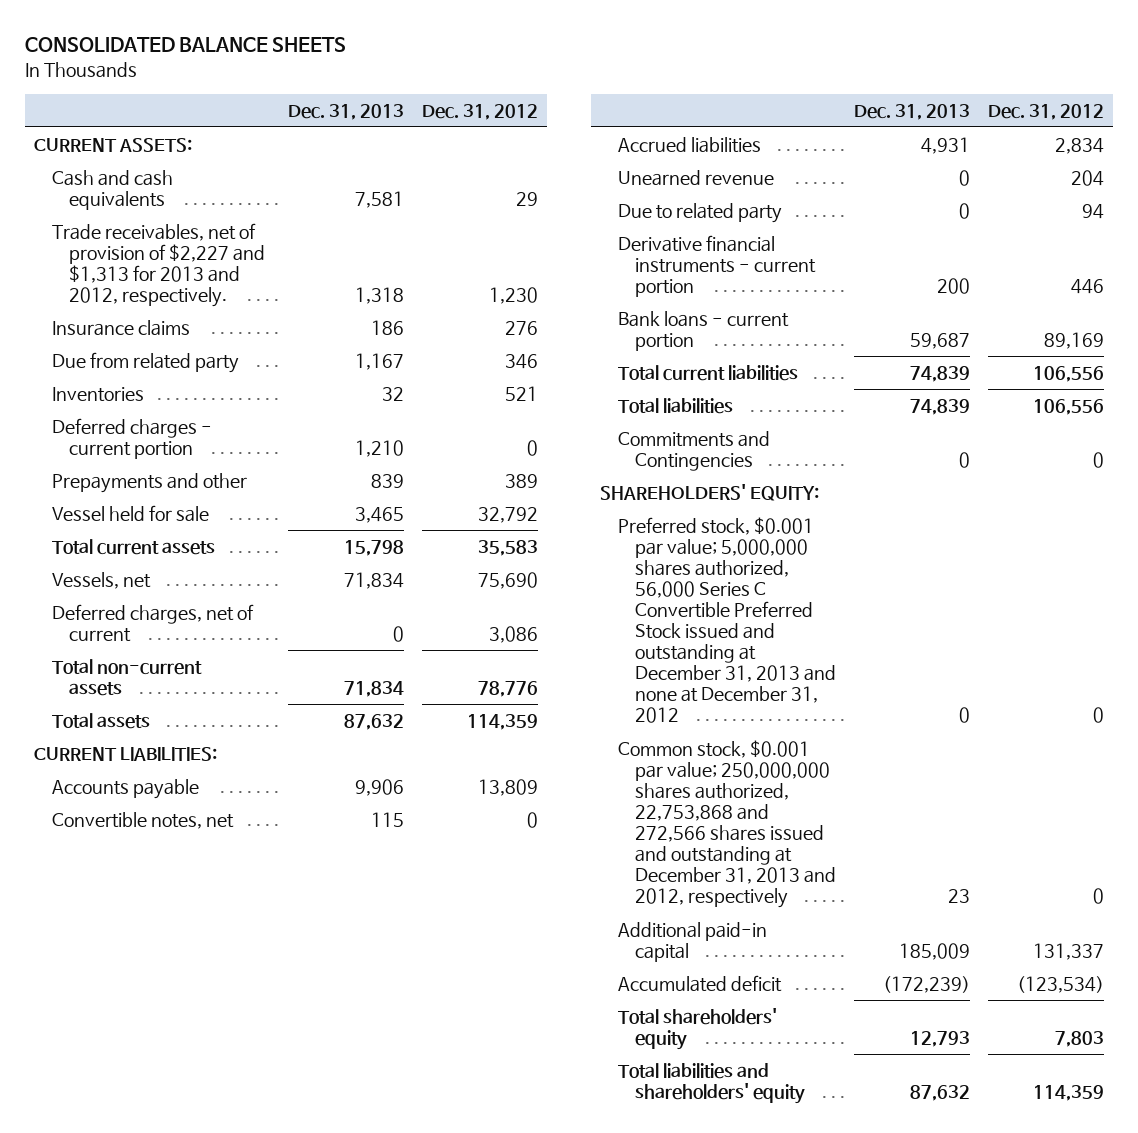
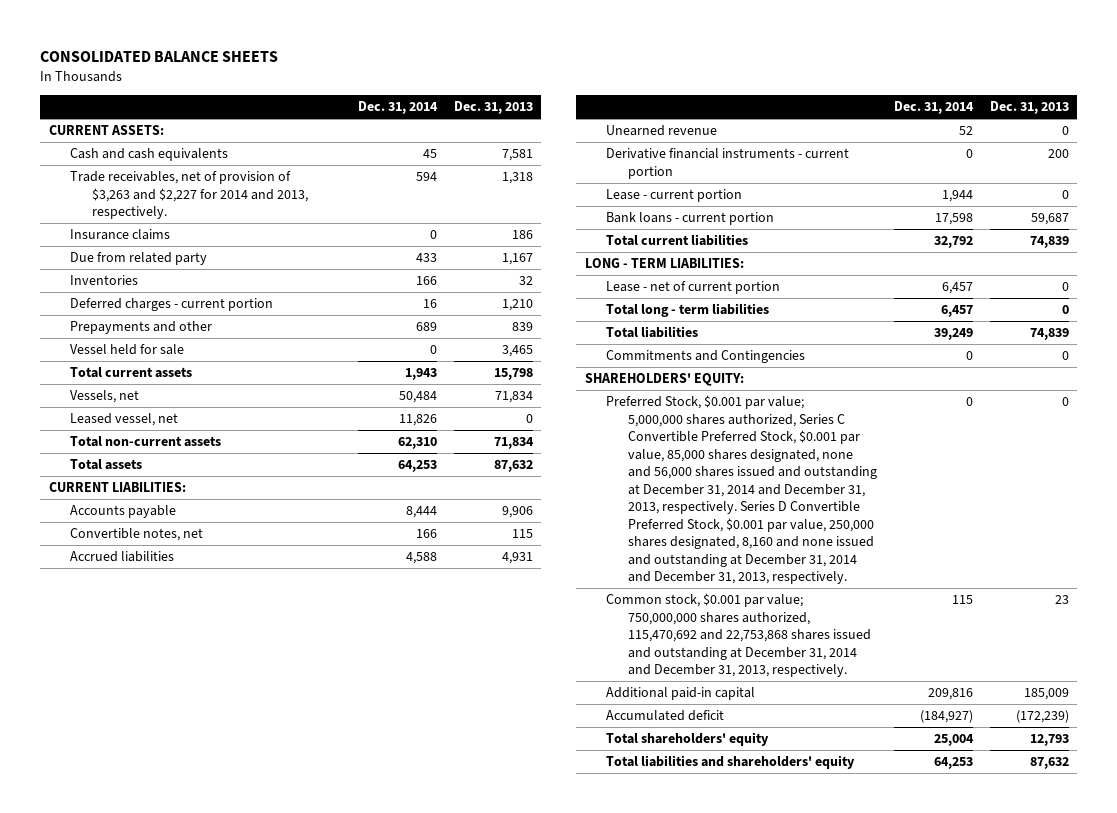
[422,103,539,120] Dec. 31, 2012 -> none
none -> [357,101,438,115] Dec. 31, 2014
[51,223,266,308] Trade receivables, net of provision of $2,227 and $1,313 for 2013 and 2012, respectively. -> [70,171,309,220] Trade receivables, net of provision of $3,263 and $2,227 for 2014 and 2013, respectively.
[51,604,254,643] Deferred charges, net of current -> none
none -> [70,413,179,427] Leased vessel, net
[617,203,782,224] Due to related party -> none
none -> [606,189,743,203] Lease - current portion
none -> [584,258,744,269] LONG - TERM LIABILITIES:
none -> [606,281,781,295] Lease - net of current portion
none -> [606,303,770,318] Total long - term liabilities
[617,517,837,724] Preferred stock, $0.001 par value; 5,000,000 shares authorized, 56,000 Series C Convertible Preferred Stock issued and outstanding at December 31, 2013 and none at December 31, 2012 -> [606,395,878,585] Preferred Stock, $0.001 par value; 5,000,000 shares authorized, Series C Convertible Preferred Stock, $0.001 par value, 85,000 shares designated, none and 56,000 shares issued and outstanding at December 31, 2014 and December 31, 2013, respectively. Series D Convertible Preferred Stock, $0.001 par value, 250,000 shares designated, 8,160 and none issued and outstanding at December 31, 2014 and December 31, 2013, respectively.
[617,740,837,909] Common stock, $0.001 par value; 250,000,000 shares authorized, 22,753,868 and 272,566 shares issued and outstanding at December 31, 2013 and 2012, respectively -> [606,593,872,678] Common stock, $0.001 par value; 750,000,000 shares authorized, 115,470,692 and 22,753,868 shares issued and outstanding at December 31, 2014 and December 31, 2013, respectively.

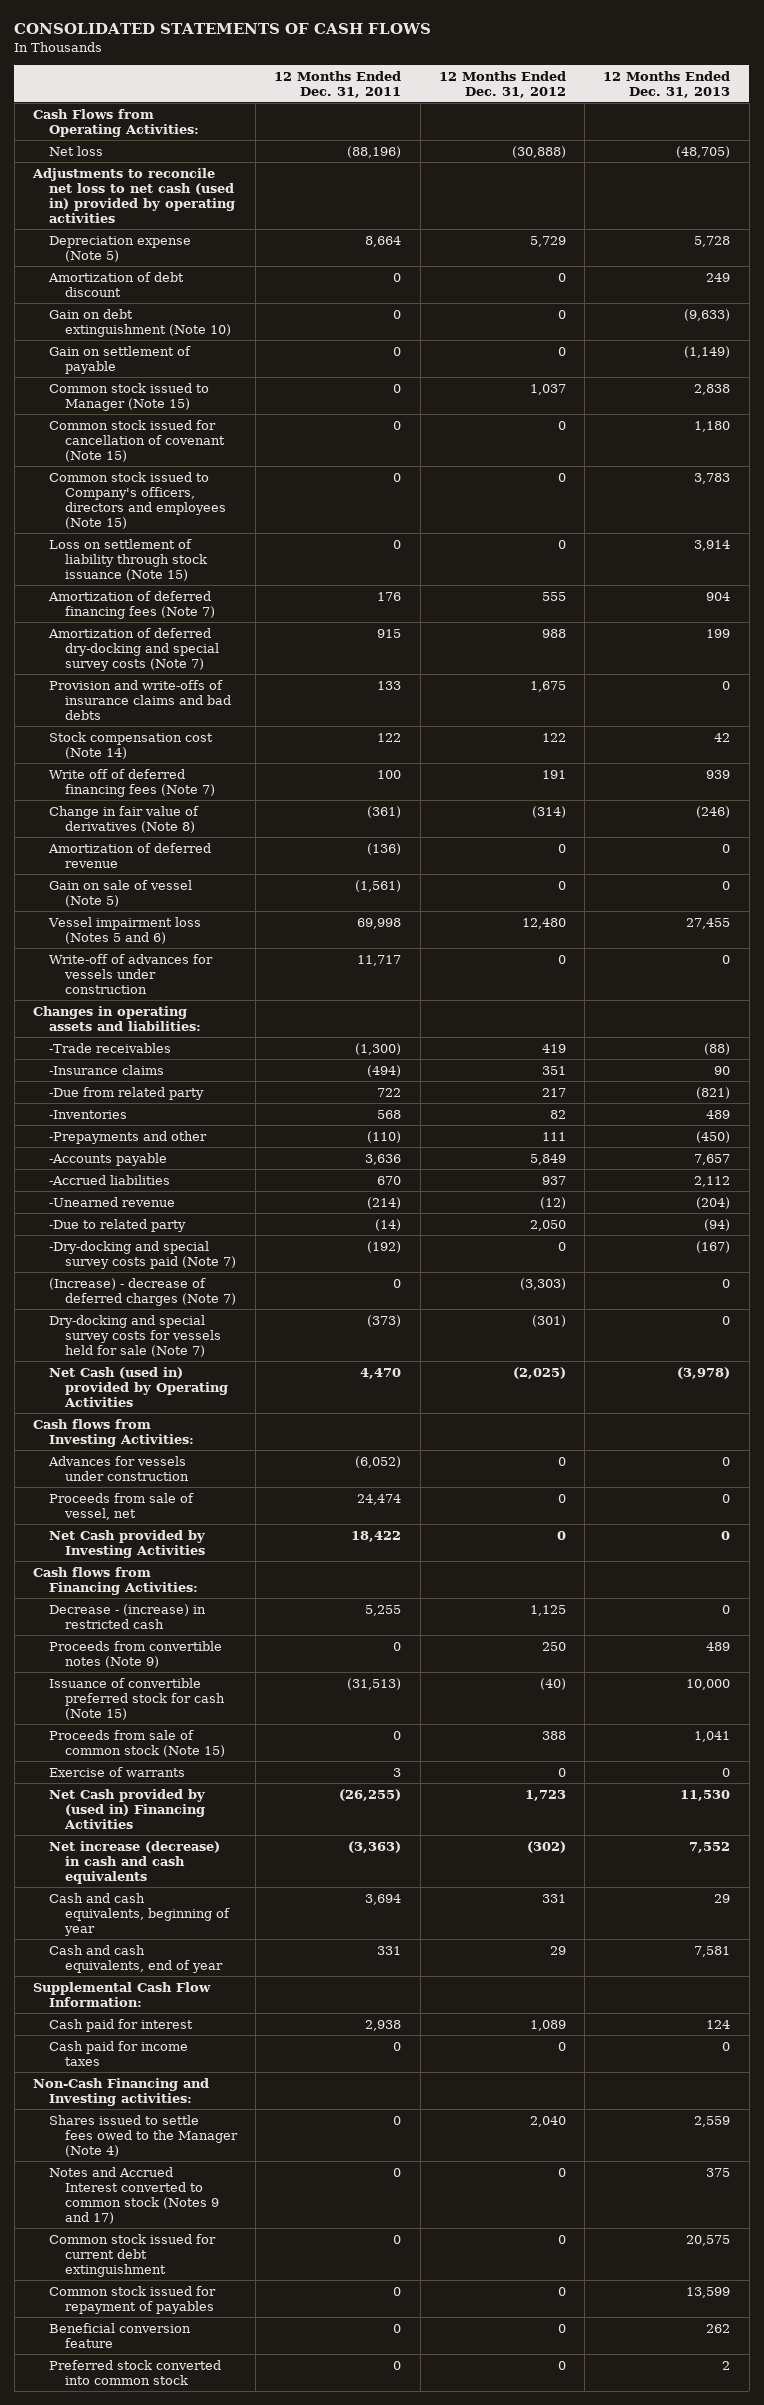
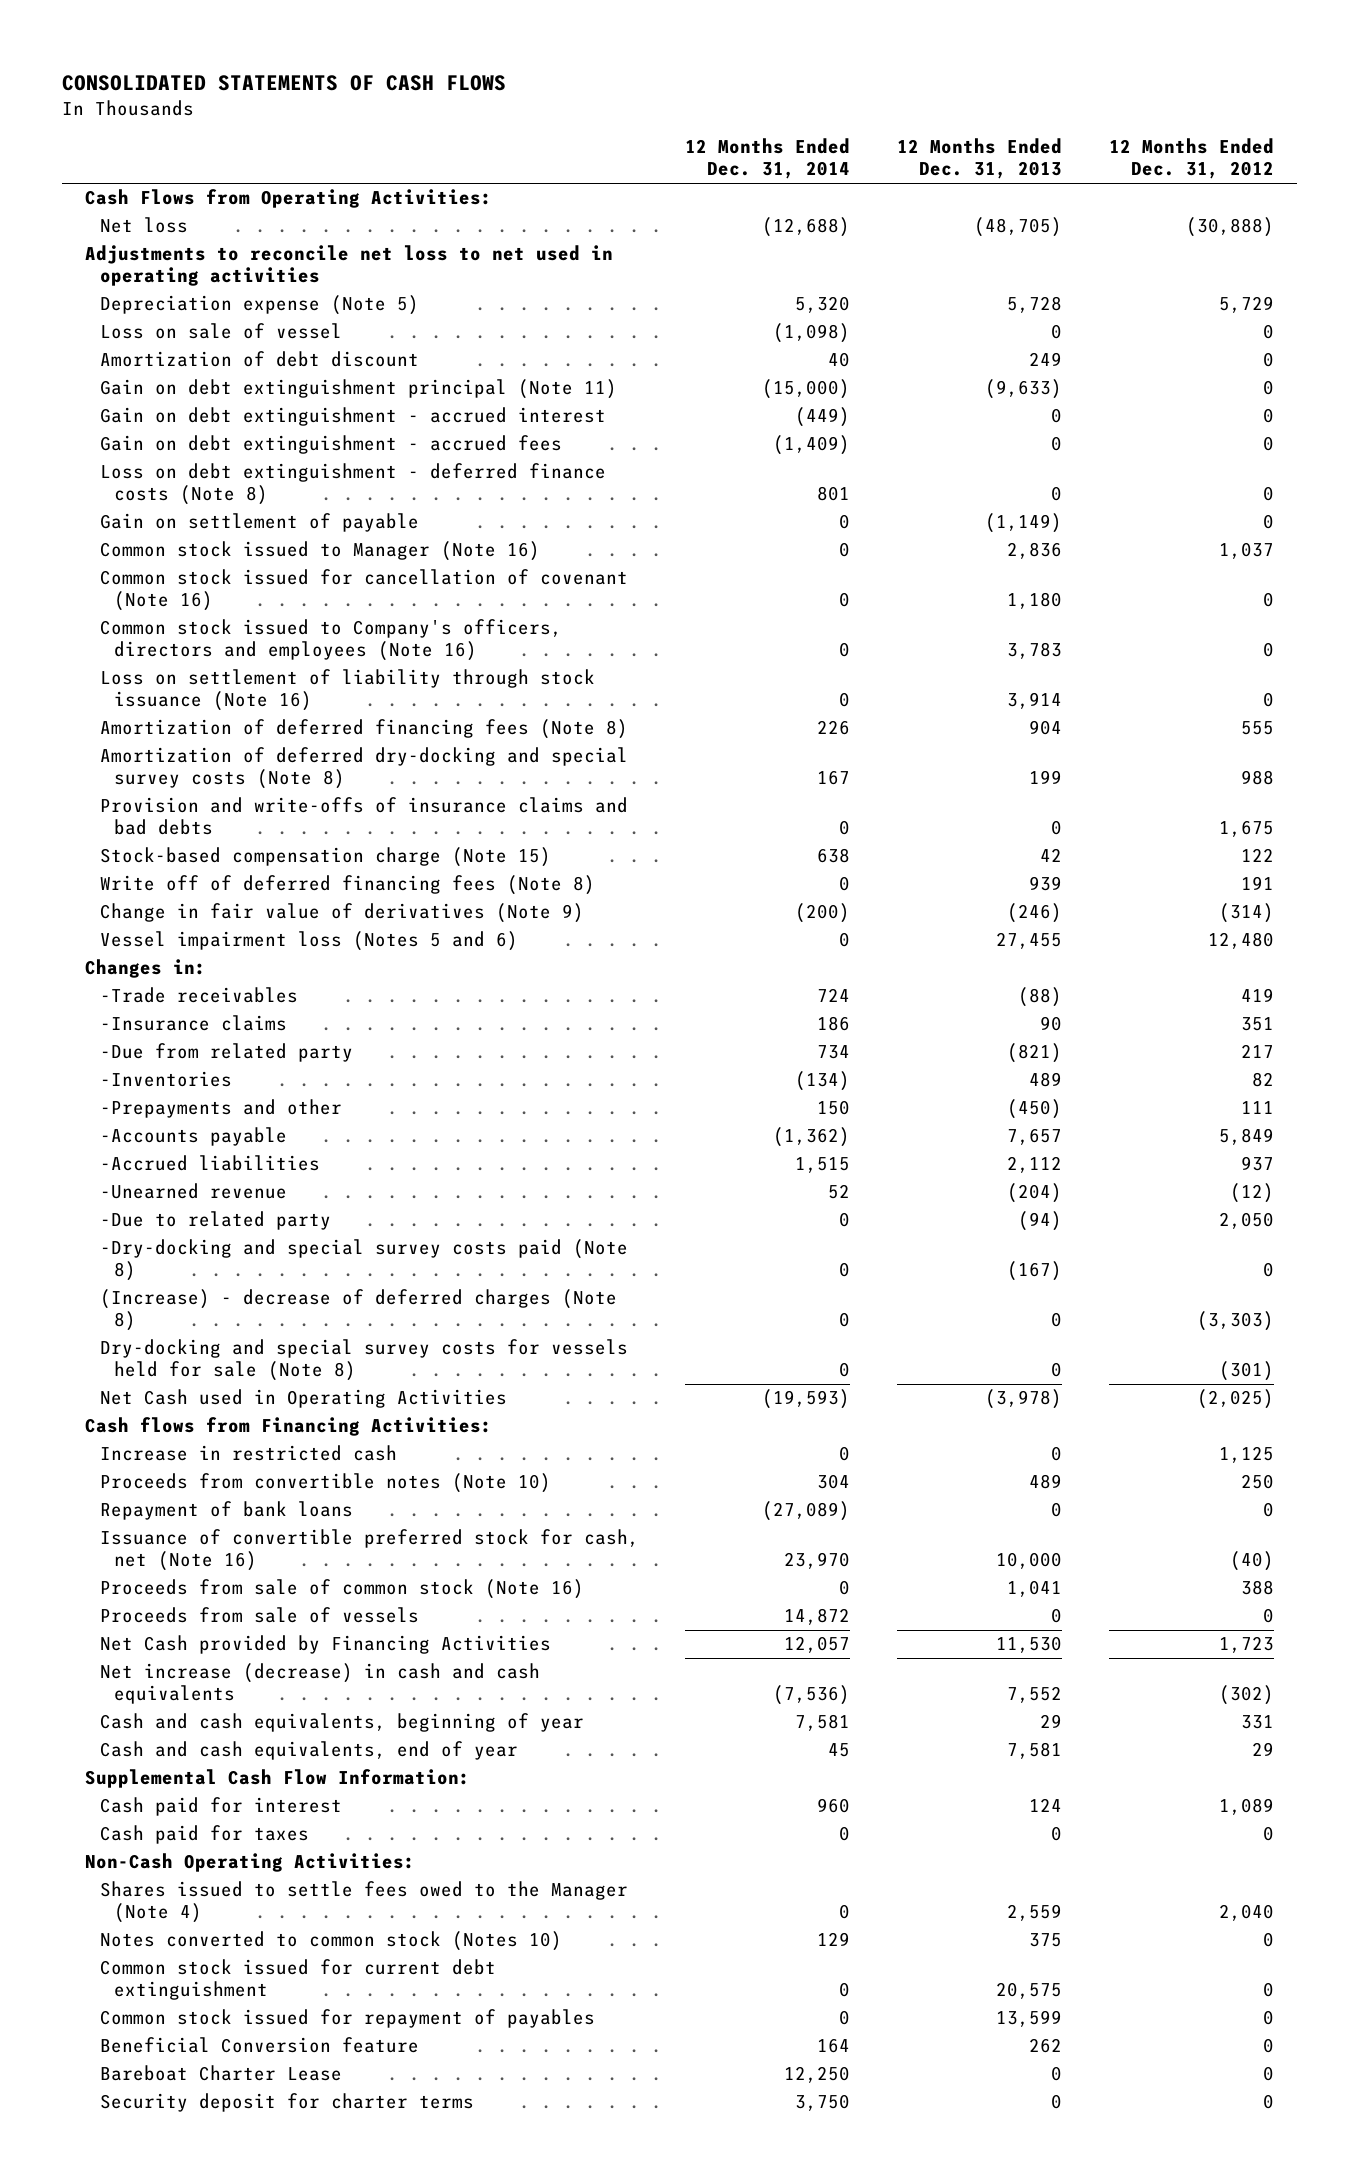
[274,70,402,98] 12 Months Ended Dec. 31, 2011 -> none
none -> [685,138,851,180] 12 Months Ended Dec. 31, 2014
[32,167,235,224] Adjustments to reconcile net loss to net cash (used in) provided by operating activities -> [84,245,613,287] Adjustments to reconcile net loss to net used in operating activities
none -> [99,323,342,340] Loss on sale of vessel
[48,308,231,337] Gain on debt extinguishment (Note 10) -> [99,379,617,400] Gain on debt extinguishment principal (Note 11)
none -> [99,407,606,427] Gain on debt extinguishment - accrued interest
none -> [99,435,562,455] Gain on debt extinguishment - accrued fees
none -> [99,463,606,506] Loss on debt extinguishment - deferred finance costs (Note 8)
[48,382,209,411] Common stock issued to Manager (Note 15) -> [99,541,540,562] Common stock issued to Manager (Note 16)
[694,383,731,395] 2,838 -> [1007,542,1063,560] 2,836
[48,419,225,462] Common stock issued for cancellation of covenant (Note 15) -> [99,569,628,612] Common stock issued for cancellation of covenant (Note 16)
[48,471,226,530] Common stock issued to Company's officers, directors and employees (Note 15) -> [99,619,562,662] Common stock issued to Company's officers, directors and employees (Note 16)
[48,538,207,581] Loss on settlement of liability through stock issuance (Note 15) -> [99,669,595,712] Loss on settlement of liability through stock issuance (Note 16)
[47,590,215,619] Amortization of deferred financing fees (Note 7) -> [99,719,628,740] Amortization of deferred financing fees (Note 8)
[47,627,219,671] Amortization of deferred dry-docking and special survey costs (Note 7) -> [99,747,628,790] Amortization of deferred dry-docking and special survey costs (Note 8)
[47,842,211,868] Amortization of deferred revenue -> none
[48,879,192,907] Gain on sale of vessel (Note 5) -> none
[48,731,213,759] Stock compensation cost (Note 14) -> [99,847,551,868] Stock-based compensation charge (Note 15)
[48,768,215,797] Write off of deferred financing fees (Note 7) -> [99,875,595,896] Write off of deferred financing fees (Note 8)
[48,805,199,833] Change in fair value of derivatives (Note 8) -> [99,903,584,924] Change in fair value of derivatives (Note 9)
[48,953,213,994] Write-off of advances for vessels under construction -> none
[33,1005,201,1031] Changes in operating assets and liabilities: -> [84,959,206,979] Changes in:
[33,1418,194,1447] Cash flows from Investing Activities: -> none
[47,1455,189,1481] Advances for vessels under construction -> none
[48,1492,194,1520] Proceeds from sale of vessel, net -> none
[48,1529,205,1558] Net Cash provided by Investing Activities -> none
[48,1240,236,1269] -Dry-docking and special survey costs paid (Note 7) -> [99,1239,628,1282] -Dry-docking and special survey costs paid (Note 8)
[48,1277,236,1306] (Increase) - decrease of deferred charges (Note 7) -> [99,1289,617,1332] (Increase) - decrease of deferred charges (Note 8)
[48,1314,221,1357] Dry-docking and special survey costs for vessels held for sale (Note 7) -> [99,1339,628,1382] Dry-docking and special survey costs for vessels held for sale (Note 8)
[48,1366,228,1407] Net Cash (used in) provided by Operating Activities -> [99,1389,507,1409] Net Cash used in Operating Activities
[48,1766,185,1777] Exercise of warrants -> none
[48,1603,206,1629] Decrease - (increase) in restricted cash -> [99,1445,397,1462] Increase in restricted cash
[48,1640,222,1668] Proceeds from convertible notes (Note 9) -> [99,1473,551,1494] Proceeds from convertible notes (Note 10)
none -> [99,1501,353,1521] Repayment of bank loans
[48,1677,225,1720] Issuance of convertible preferred stock for cash (Note 15) -> [99,1529,639,1572] Issuance of convertible preferred stock for cash, net (Note 16)
[48,1729,225,1757] Proceeds from sale of common stock (Note 15) -> [99,1579,584,1600] Proceeds from sale of common stock (Note 16)
none -> [99,1607,419,1624] Proceeds from sale of vessels
[48,1788,205,1829] Net Cash provided by (used in) Financing Activities -> [99,1635,551,1655] Net Cash provided by Financing Activities
[48,2040,188,2066] Cash paid for income taxes -> [99,1825,309,1845] Cash paid for taxes
[33,2077,210,2106] Non-Cash Financing and Investing activities: -> [84,1853,415,1873] Non-Cash Operating Activities:
[48,2166,219,2225] Notes and Accrued Interest converted to common stock (Notes 9 and 17) -> [99,1931,562,1952] Notes converted to common stock (Notes 10)
[48,2359,221,2385] Preferred stock converted into common stock -> none
[48,2322,191,2348] Beneficial conversion feature -> [99,2037,419,2054] Beneficial Conversion feature
none -> [99,2065,342,2082] Bareboat Charter Lease
none -> [99,2093,474,2113] Security deposit for charter terms

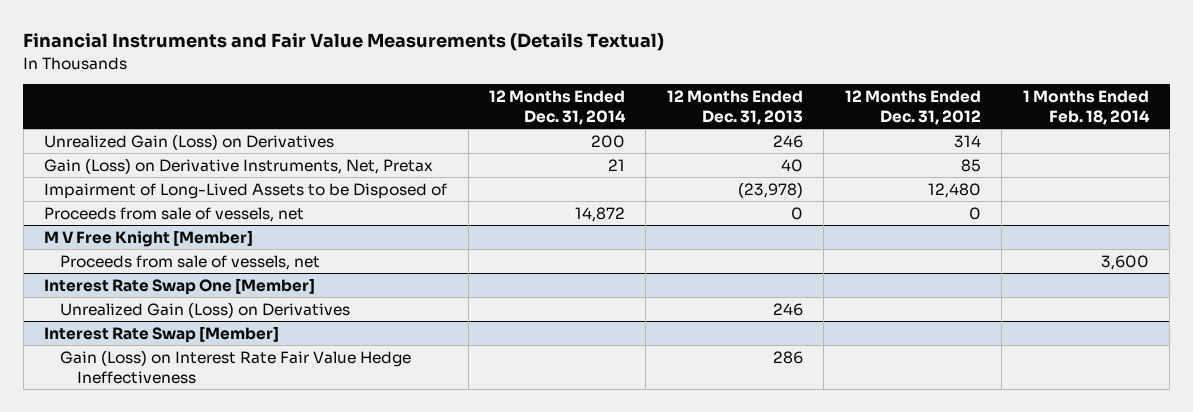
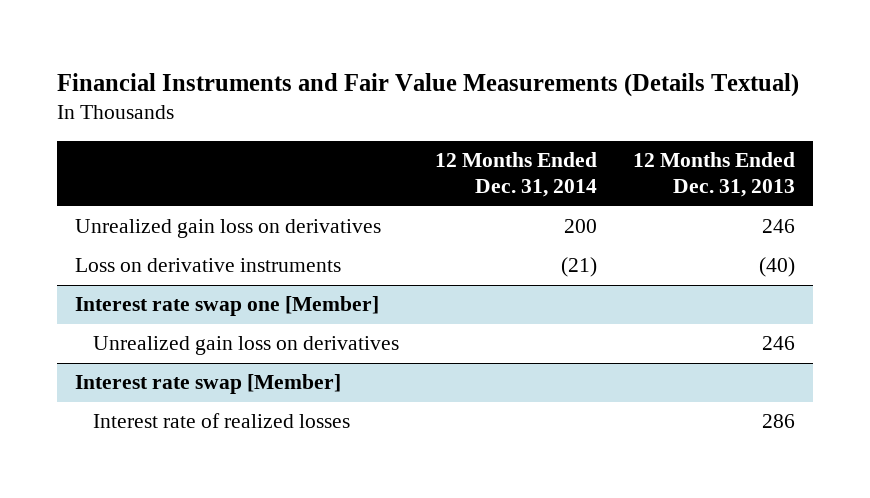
[844,90,981,126] 12 Months Ended Dec. 31, 2012 -> none
[1022,90,1150,126] 1 Months Ended Feb. 18, 2014 -> none
[44,182,448,199] Impairment of Long-Lived Assets to be Disposed of -> none
[44,206,305,222] Proceeds from sale of vessels, net -> none
[44,229,254,247] M V Free Knight [Member] -> none
[60,254,321,270] Proceeds from sale of vessels, net -> none
[44,133,335,150] Unrealized Gain (Loss) on Derivatives -> [75,219,382,239] Unrealized gain loss on derivatives
[44,157,434,174] Gain (Loss) on Derivative Instruments, Net, Pretax -> [75,258,342,273] Loss on derivative instruments
[607,158,625,171] 21 -> [561,257,598,278] (21)
[780,158,803,172] 40 -> [759,257,796,278] (40)
[44,277,316,295] Interest Rate Swap One [Member] -> [75,296,380,317] Interest rate swap one [Member]
[60,301,351,318] Unrealized Gain (Loss) on Derivatives -> [93,336,400,356] Unrealized gain loss on derivatives
[44,325,280,343] Interest Rate Swap [Member] -> [75,374,342,395] Interest rate swap [Member]
[60,349,412,384] Gain (Loss) on Interest Rate Fair Value Hedge Ineffectiveness -> [93,413,351,429] Interest rate of realized losses

